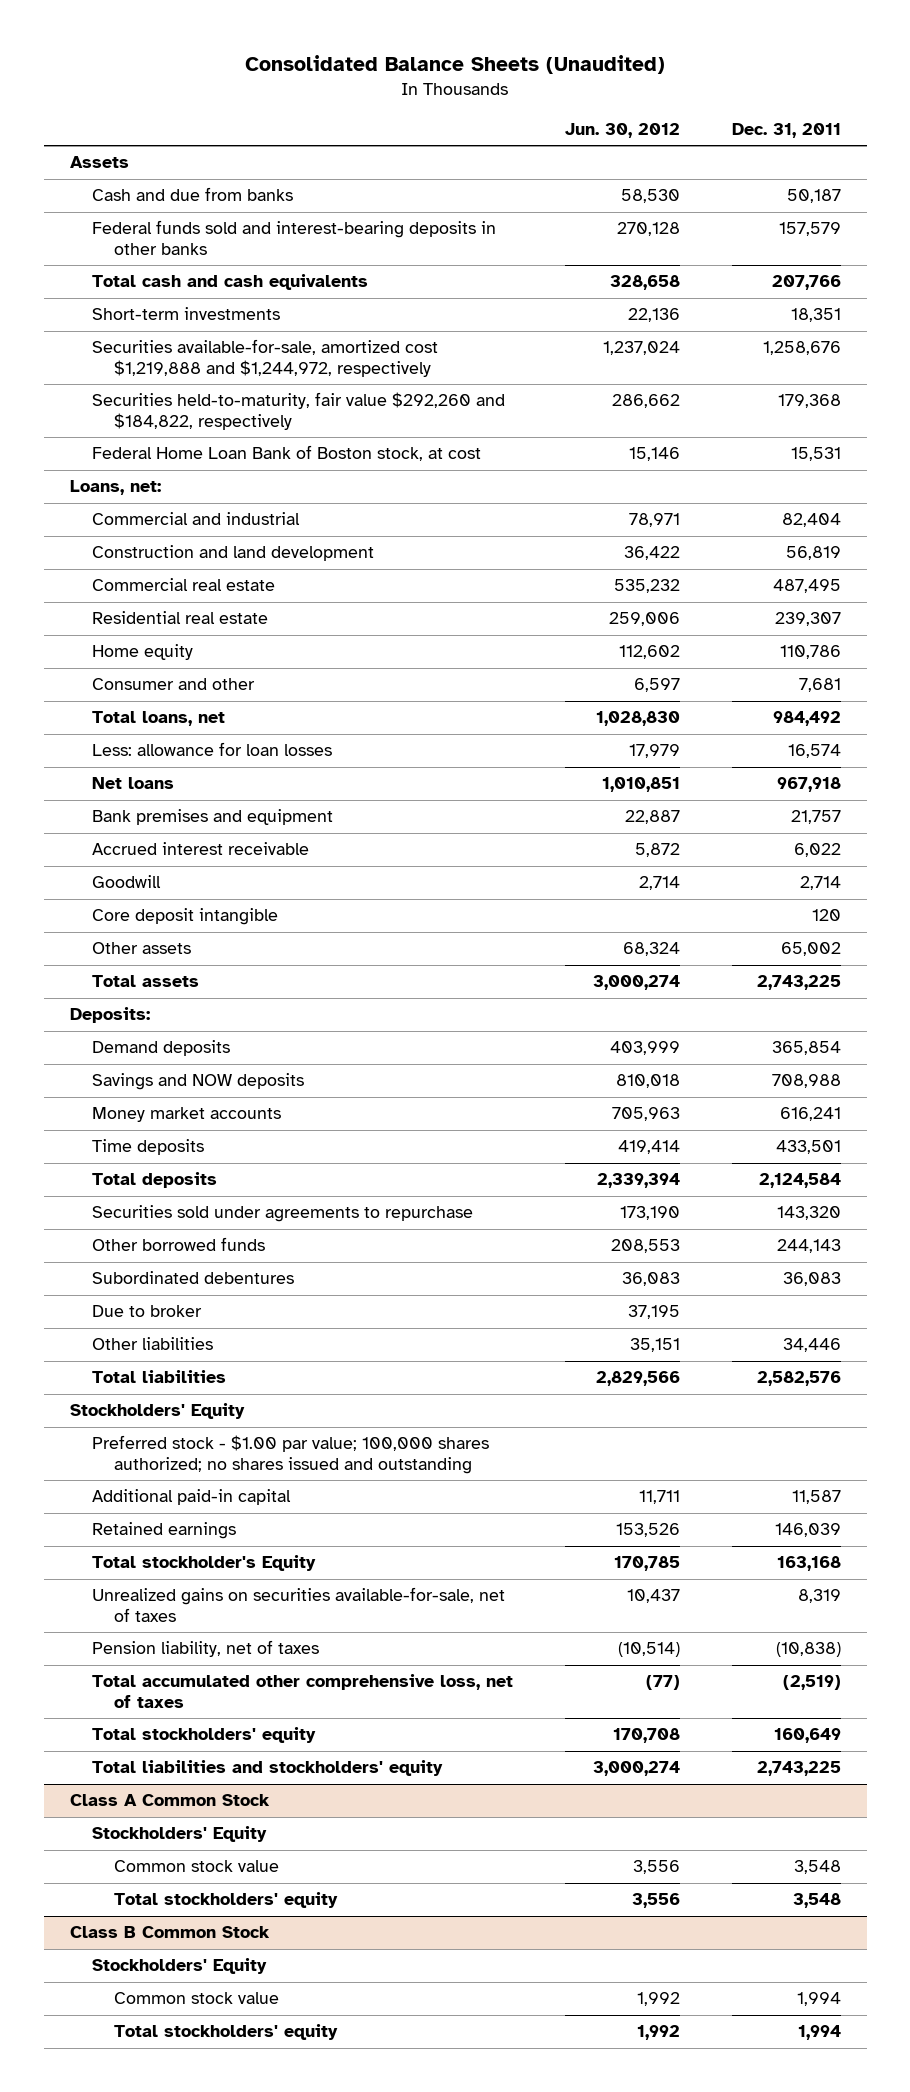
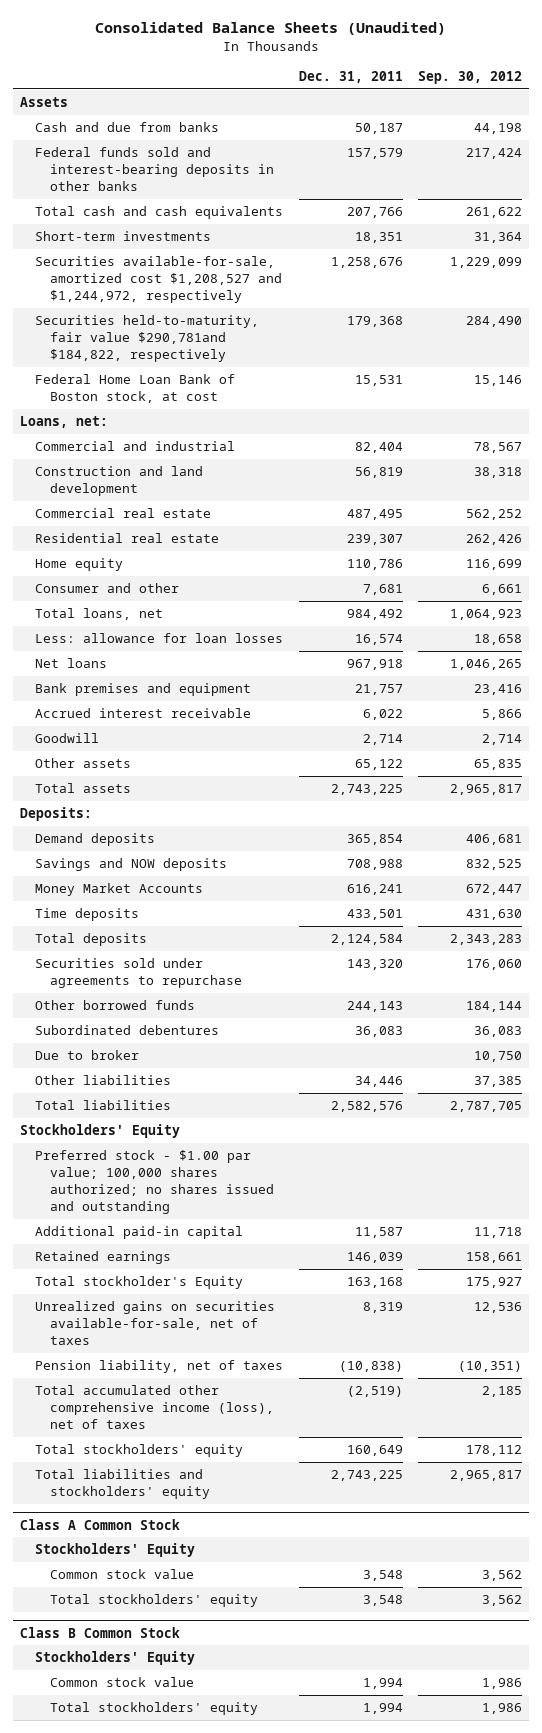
[564,122,680,138] Jun. 30, 2012 -> none
none -> [417,71,522,85] Sep. 30, 2012
[91,339,438,377] Securities available-for-sale, amortized cost $1,219,888 and $1,244,972, respectively -> [35,256,283,303] Securities available-for-sale, amortized cost $1,208,527 and $1,244,972, respectively
[91,392,505,430] Securities held-to-maturity, fair value $292,260 and $184,822, respectively -> [35,315,260,362] Securities held-to-maturity, fair value $290,781and $184,822, respectively
[91,908,278,926] Core deposit intangible -> none
[780,942,841,957] 65,002 -> [354,759,403,771] 65,122
[91,1107,281,1123] Money market accounts -> [35,883,204,897] Money Market Accounts
[91,1674,513,1708] Total accumulated other comprehensive loss, net of taxes -> [35,1385,275,1429] Total accumulated other comprehensive income (loss), net of taxes

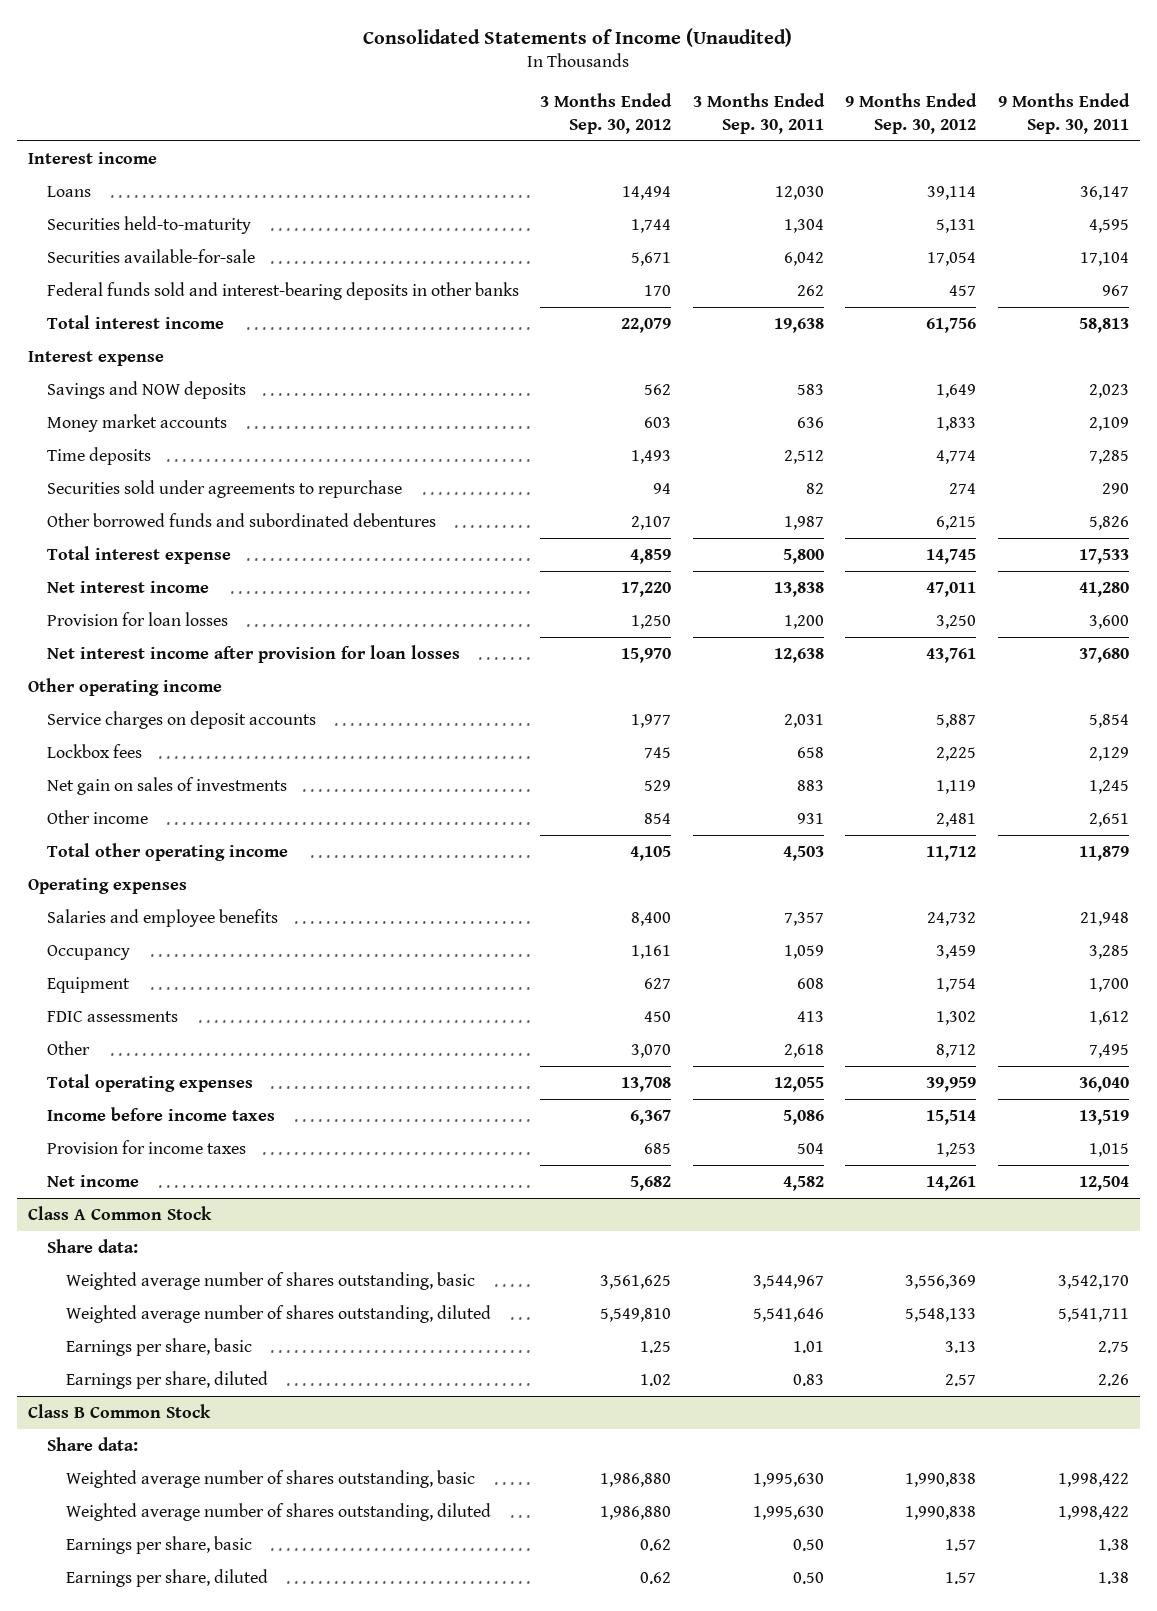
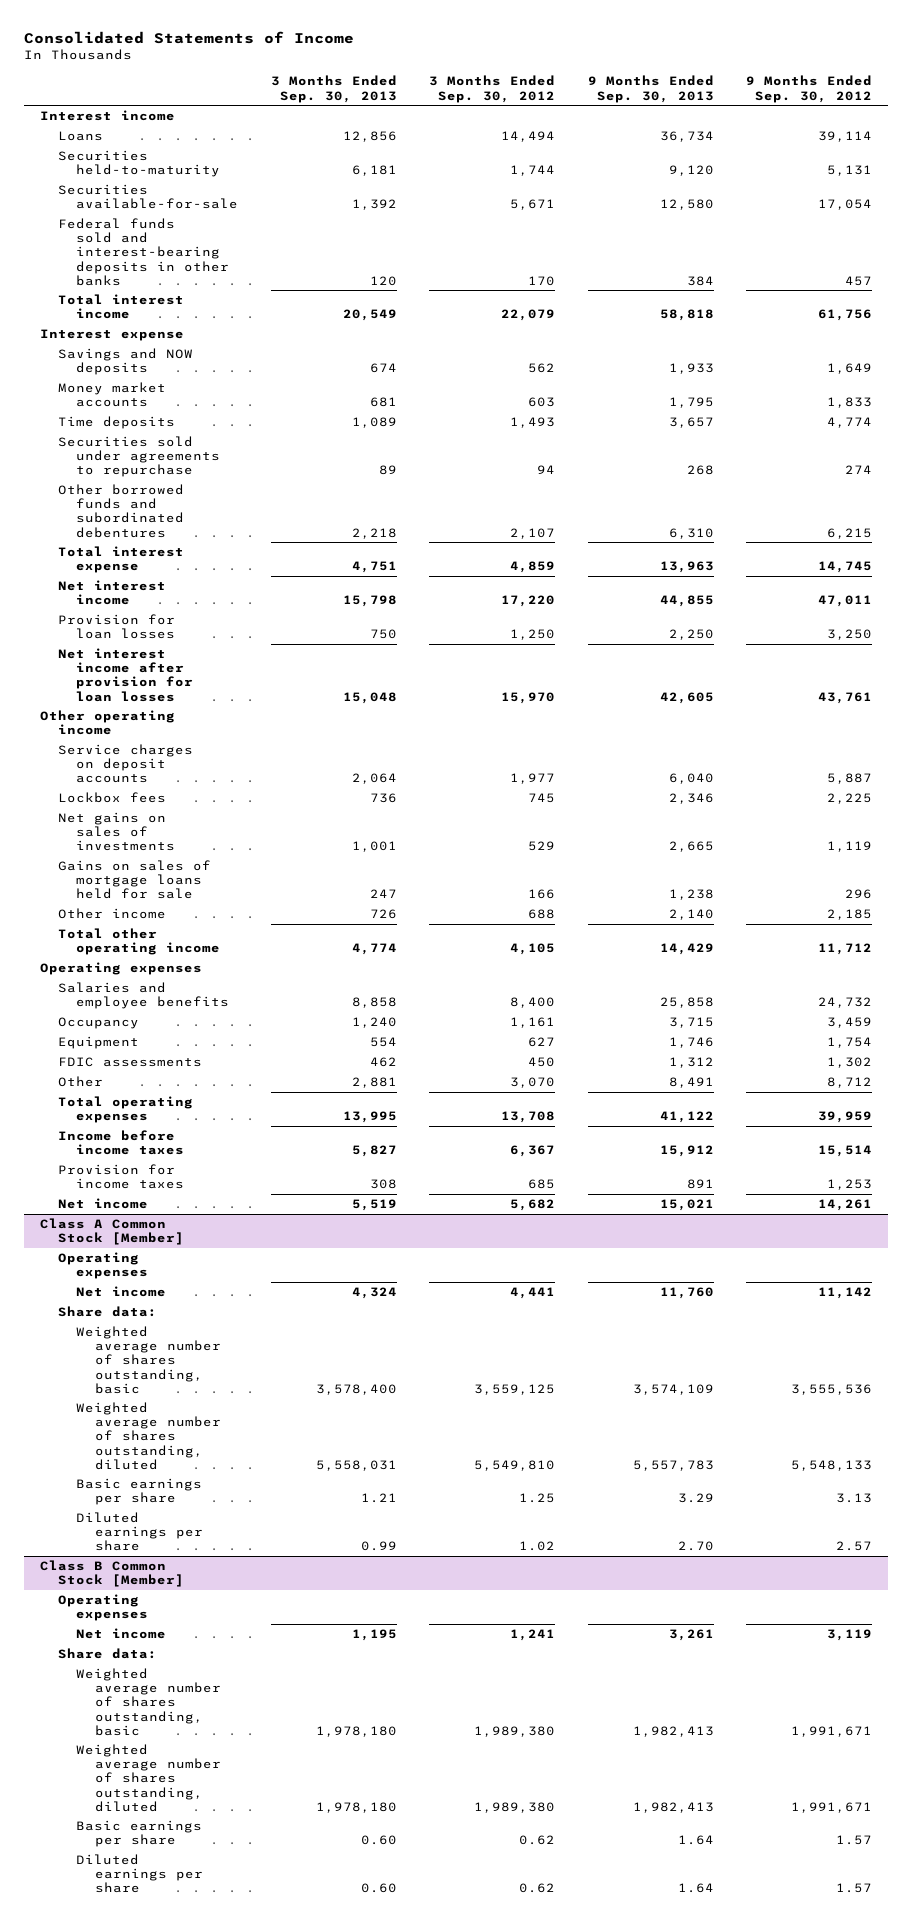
[363,27,793,47] Consolidated Statements of Income (Unaudited) -> [23,30,354,44] Consolidated Statements of Income
[692,92,825,134] 3 Months Ended Sep. 30, 2011 -> none
[997,92,1130,134] 9 Months Ended Sep. 30, 2011 -> none
none -> [270,75,397,103] 3 Months Ended Sep. 30, 2013
none -> [587,75,714,103] 9 Months Ended Sep. 30, 2013
[47,777,288,796] Net gain on sales of investments -> [58,812,176,852] Net gains on sales of investments
none -> [58,860,212,900] Gains on sales of mortgage loans held for sale
[644,813,672,825] 854 -> [528,909,556,920] 688
[936,813,977,828] 2,481 -> [827,909,873,921] 2,185
[27,1206,212,1221] Class A Common Stock -> [39,1218,185,1246] Class A Common Stock [Member]
none -> [58,1252,149,1280] Operating expenses
none -> [76,1286,167,1298] Net income
[600,1275,672,1290] 3,561,625 -> [474,1383,556,1395] 3,559,125
[905,1275,977,1290] 3,556,369 -> [791,1383,873,1395] 3,555,536
[66,1338,253,1357] Earnings per share, basic -> [76,1478,203,1506] Basic earnings per share
[66,1371,269,1390] Earnings per share, diluted -> [76,1512,203,1552] Diluted earnings per share
[27,1404,211,1419] Class B Common Stock -> [39,1560,185,1588] Class B Common Stock [Member]
none -> [58,1594,149,1622] Operating expenses
none -> [76,1628,167,1640] Net income
[600,1473,672,1488] 1,986,880 -> [474,1725,556,1737] 1,989,380
[905,1473,977,1488] 1,990,838 -> [791,1725,873,1737] 1,991,671
[600,1506,672,1521] 1,986,880 -> [474,1801,556,1813] 1,989,380
[905,1506,977,1521] 1,990,838 -> [791,1801,873,1813] 1,991,671
[66,1536,253,1555] Earnings per share, basic -> [76,1820,203,1848] Basic earnings per share
[66,1569,269,1588] Earnings per share, diluted -> [76,1854,203,1894] Diluted earnings per share

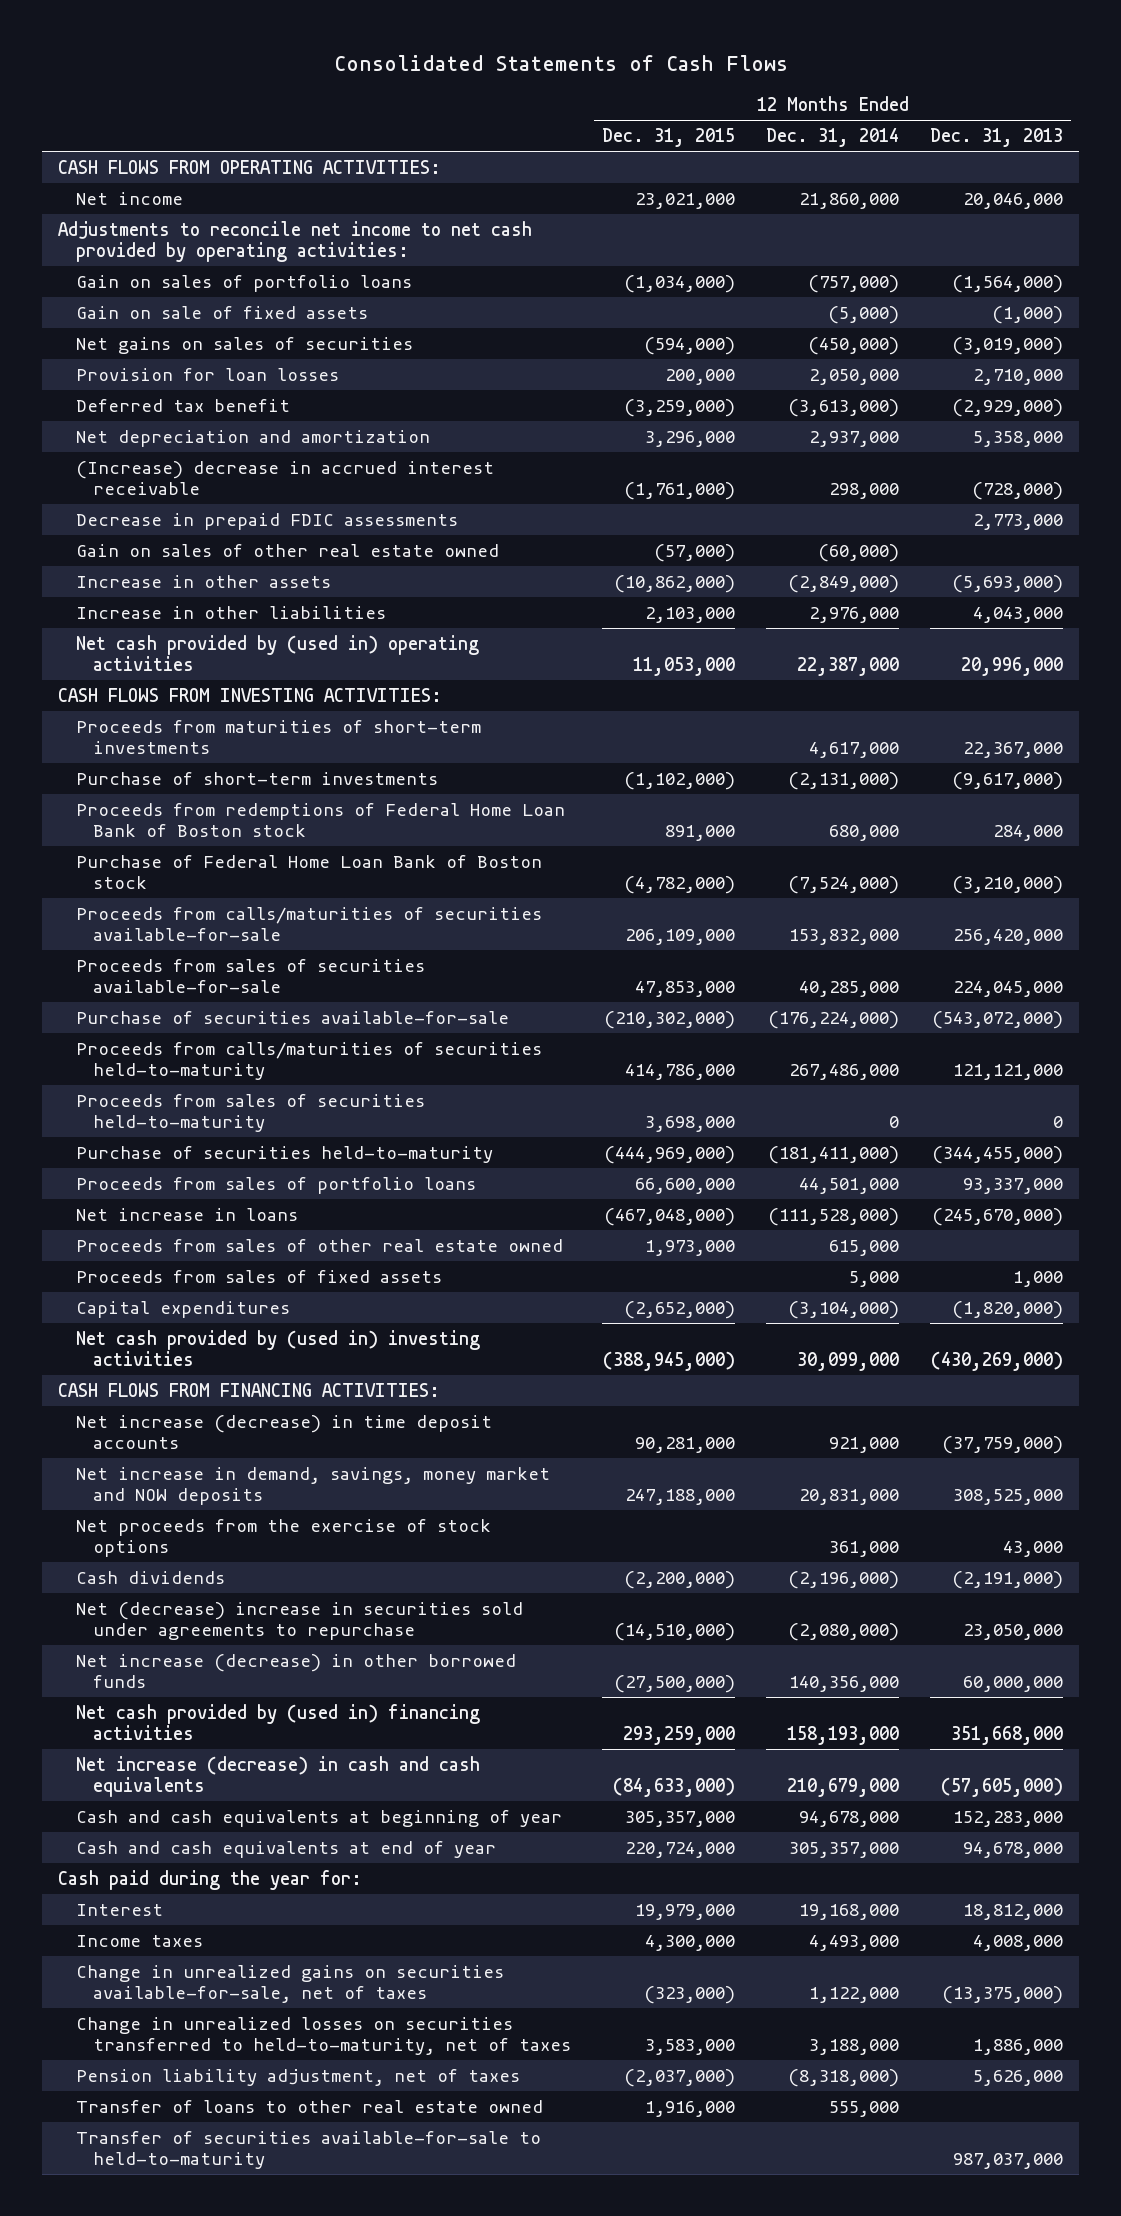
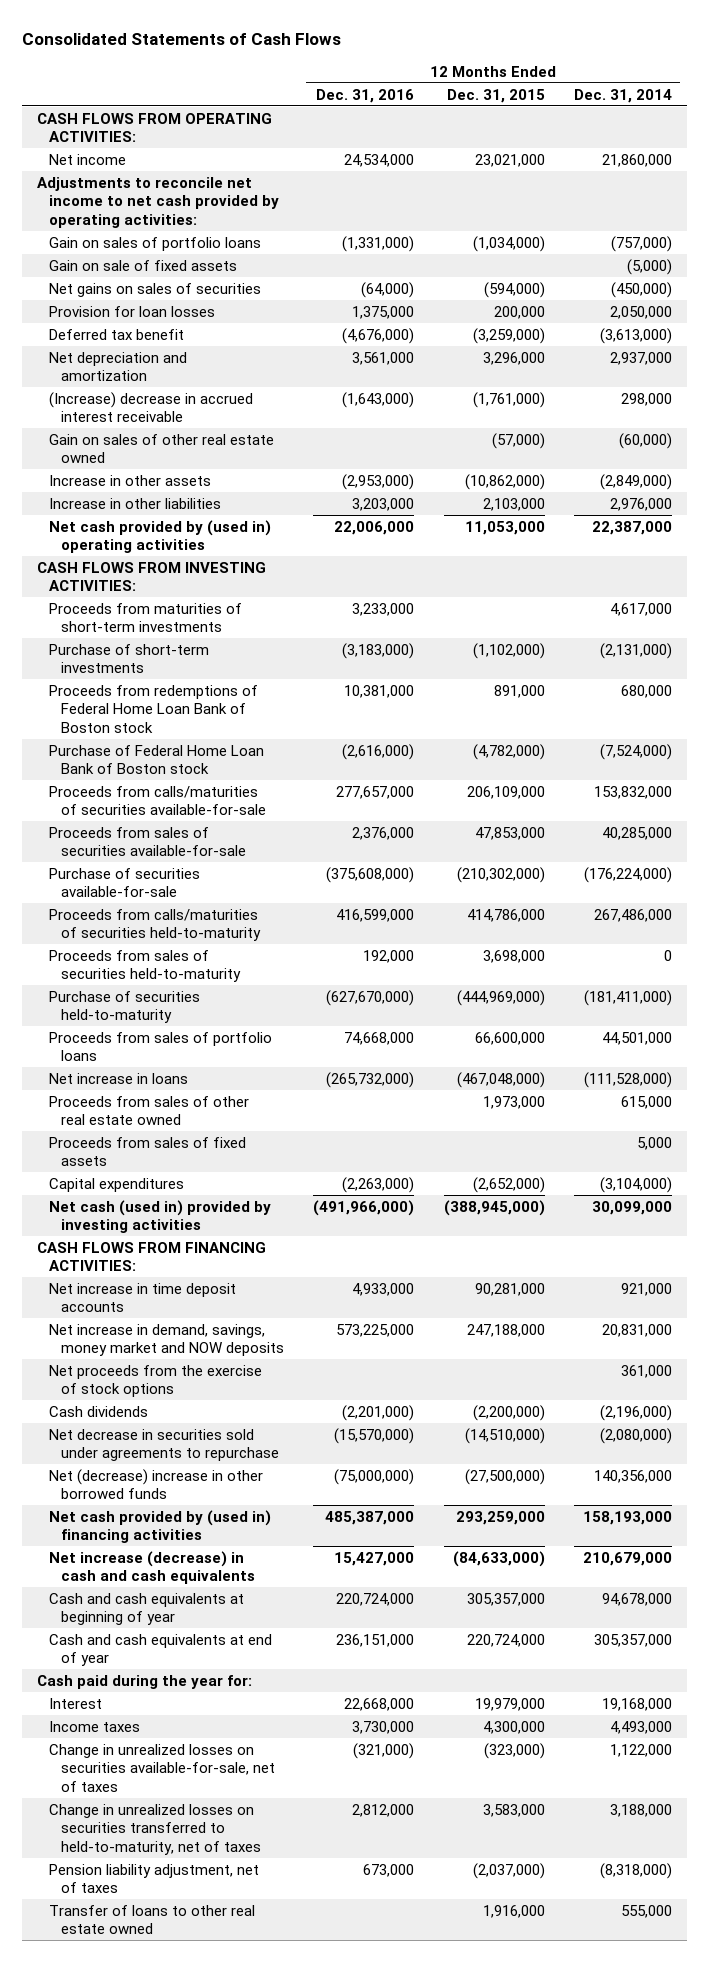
[930,128,1064,148] Dec. 31, 2013 -> none
none -> [316,88,415,103] Dec. 31, 2016
[75,512,458,530] Decrease in prepaid FDIC assessments -> none
[75,1329,480,1367] Net cash provided by (used in) investing activities -> [48,1199,271,1234] Net cash (used in) provided by investing activities
[75,1414,492,1450] Net increase (decrease) in time deposit accounts -> [48,1282,236,1313] Net increase in time deposit accounts
[75,1601,523,1641] Net (decrease) increase in securities sold under agreements to repurchase -> [48,1428,280,1462] Net decrease in securities sold under agreements to repurchase
[75,1653,516,1689] Net increase (decrease) in other borrowed funds -> [48,1468,263,1500] Net (decrease) increase in other borrowed funds
[75,1964,504,2004] Change in unrealized gains on securities available-for-sale, net of taxes -> [48,1743,276,1792] Change in unrealized losses on securities available-for-sale, net of taxes
[75,2130,541,2170] Transfer of securities available-for-sale to held-to-maturity -> none

